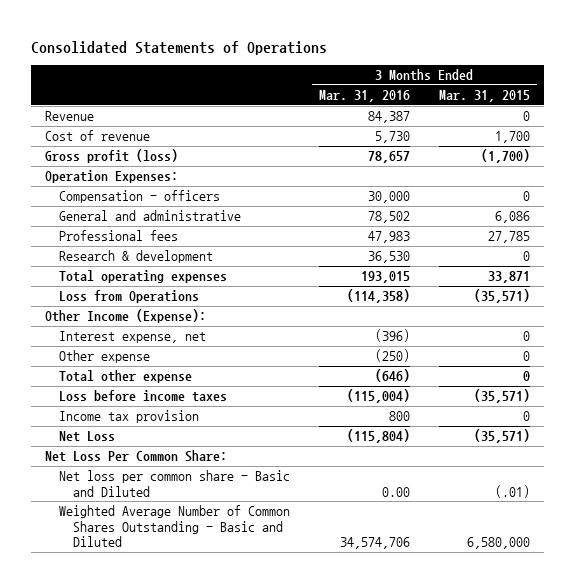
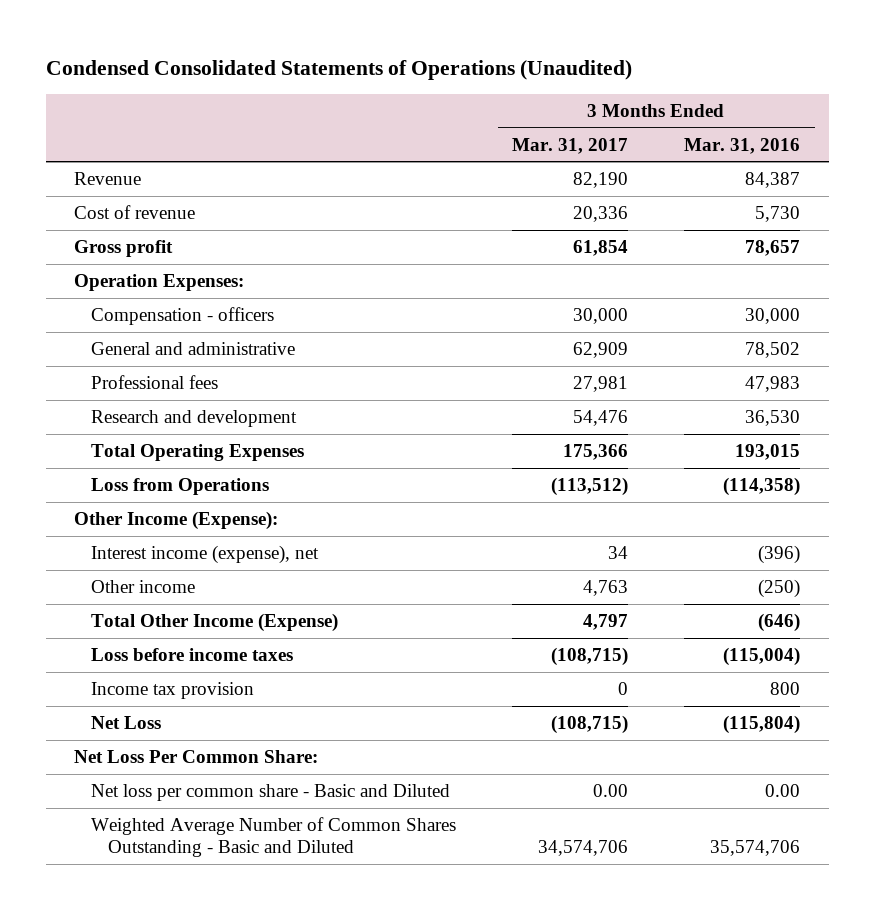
[31,40,328,55] Consolidated Statements of Operations -> [45,60,632,81] Condensed Consolidated Statements of Operations (Unaudited)
[438,89,530,102] Mar. 31, 2015 -> none
none -> [512,137,629,154] Mar. 31, 2017
[45,149,179,164] Gross profit (loss) -> [73,239,173,257] Gross profit
[59,250,214,264] Research & development -> [90,409,297,427] Research and development
[59,270,228,284] Total operating expenses -> [90,443,304,461] Total Operating Expenses
[59,350,151,364] Other expense -> none
[59,331,207,344] Interest expense, net -> [90,544,319,564] Interest income (expense), net
none -> [90,579,195,593] Other income
[59,370,193,384] Total other expense -> [90,612,338,632] Total Other Income (Expense)
[339,536,410,549] 34,574,706 -> [710,840,801,857] 35,574,706

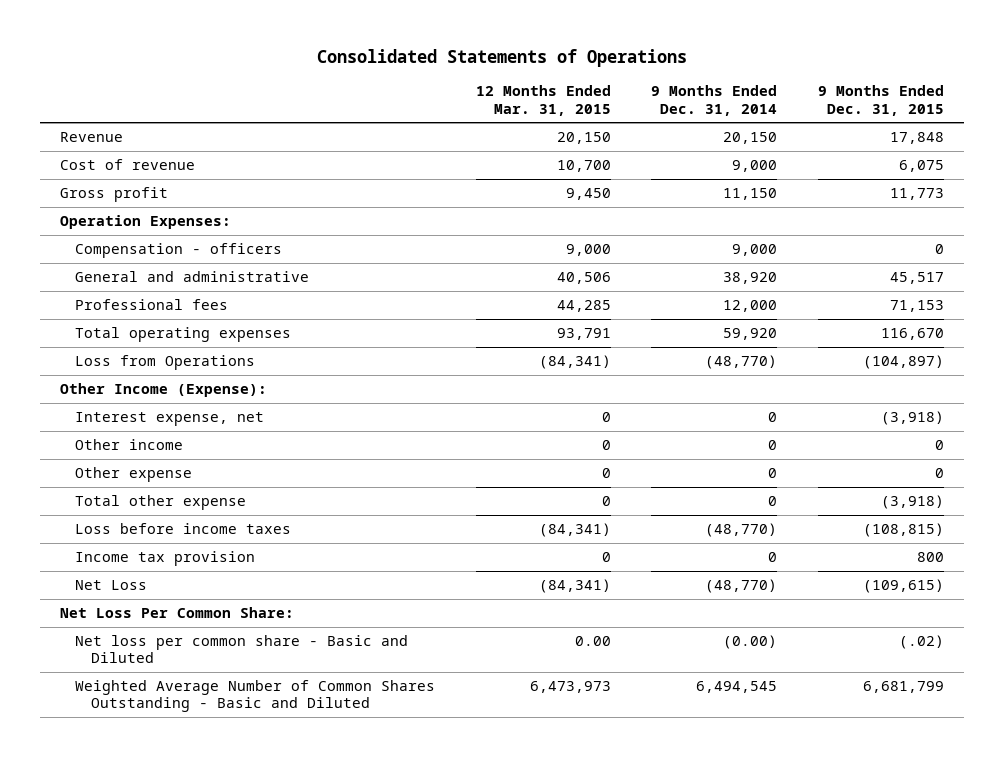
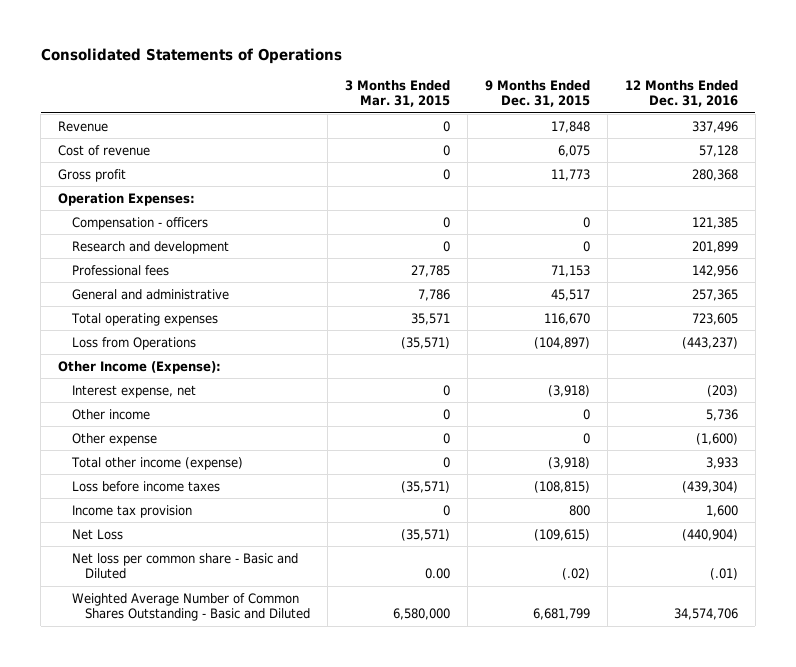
[475,85,611,116] 12 Months Ended Mar. 31, 2015 -> none
[651,85,778,116] 9 Months Ended Dec. 31, 2014 -> none
none -> [345,79,451,108] 3 Months Ended Mar. 31, 2015
none -> [624,79,738,108] 12 Months Ended Dec. 31, 2016
none -> [71,240,229,254] Research and development
[75,271,310,283] General and administrative -> [71,288,229,300] General and administrative
[75,495,247,511] Total other expense -> [70,456,243,470] Total other income (expense)
[60,607,295,619] Net Loss Per Common Share: -> none

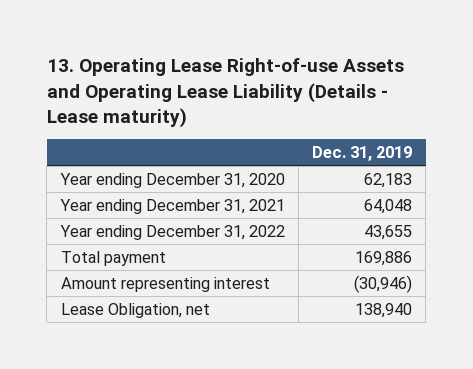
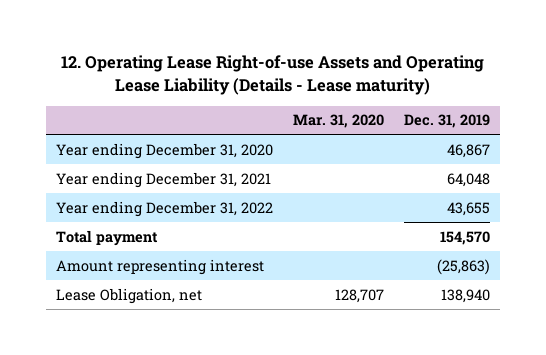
[46,58,404,129] 13. Operating Lease Right-of-use Assets and Operating Lease Liability (Details - Lease maturity) -> [60,55,484,95] 12. Operating Lease Right-of-use Assets and Operating Lease Liability (Details - Lease maturity)
none -> [292,114,384,129] Mar. 31, 2020
[364,172,413,188] 62,183 -> [446,143,490,158] 46,867
[355,250,413,266] 169,886 -> [439,230,490,245] 154,570
[354,274,413,293] (30,946) -> [436,258,490,275] (25,863)

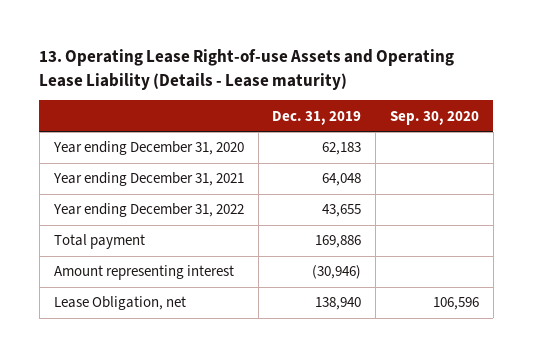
[60,55,484,95] 12. Operating Lease Right-of-use Assets and Operating Lease Liability (Details - Lease maturity) -> [39,49,455,90] 13. Operating Lease Right-of-use Assets and Operating Lease Liability (Details - Lease maturity)
[292,114,384,129] Mar. 31, 2020 -> none
none -> [390,110,480,125] Sep. 30, 2020
[446,143,490,158] 46,867 -> [322,142,362,156] 62,183
[439,230,490,245] 154,570 -> [315,235,362,249] 169,886
[436,258,490,275] (25,863) -> [312,265,362,280] (30,946)

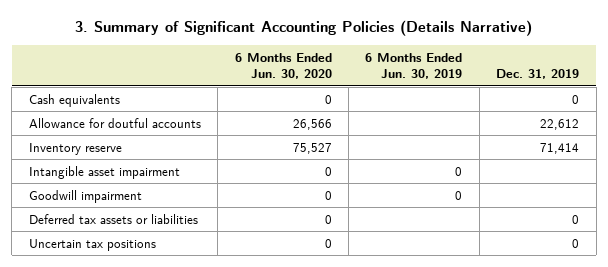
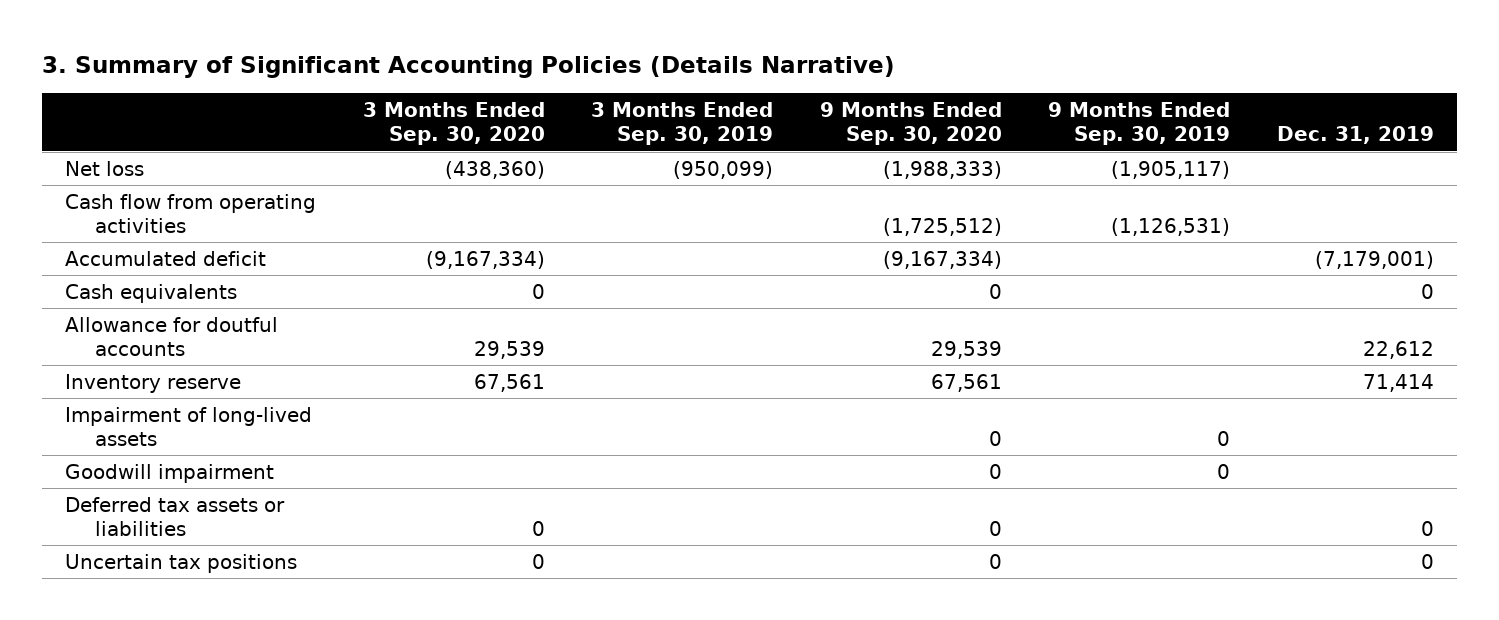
[234,53,332,80] 6 Months Ended Jun. 30, 2020 -> none
[365,53,463,80] 6 Months Ended Jun. 30, 2019 -> none
none -> [362,102,545,146] 3 Months Ended Sep. 30, 2020
none -> [591,102,774,146] 3 Months Ended Sep. 30, 2019
none -> [819,102,1002,146] 9 Months Ended Sep. 30, 2020
none -> [1048,102,1231,146] 9 Months Ended Sep. 30, 2019
none -> [65,160,145,176] Net loss
none -> [65,193,317,234] Cash flow from operating activities
none -> [65,250,267,266] Accumulated deficit
[28,165,180,179] Intangible asset impairment -> none
none -> [65,406,313,447] Impairment of long-lived assets

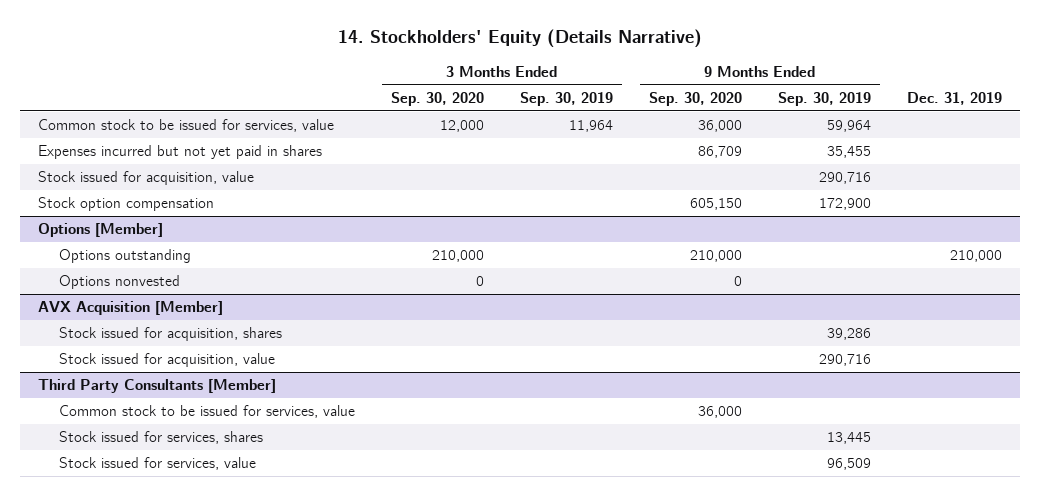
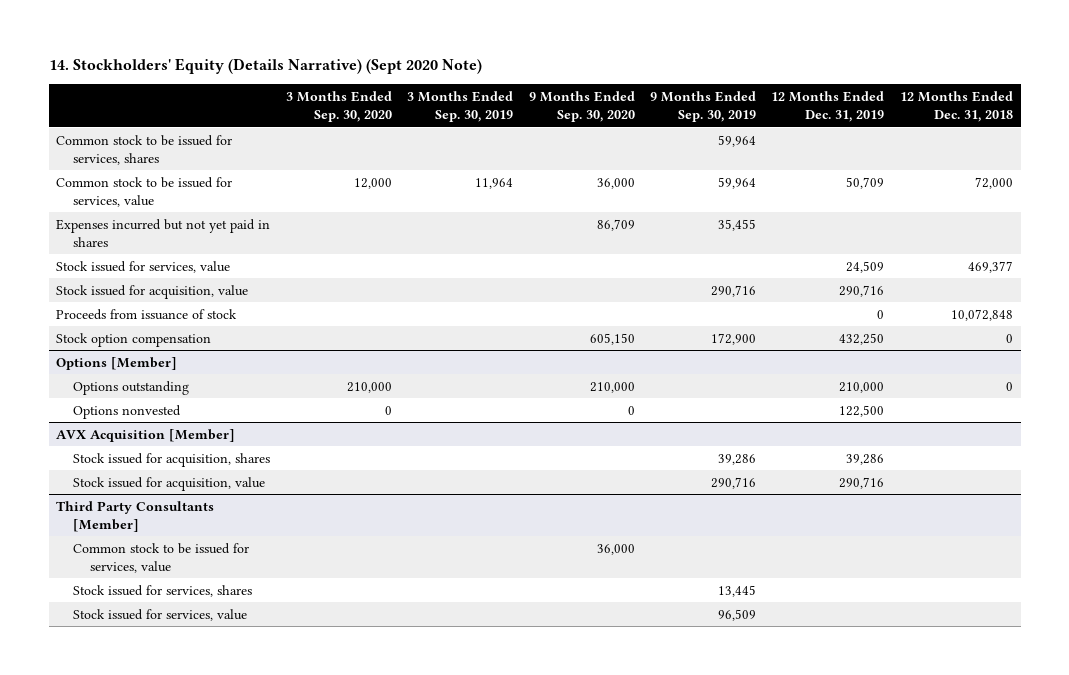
[337,29,702,49] 14. Stockholders' Equity (Details Narrative) -> [48,58,482,75] 14. Stockholders' Equity (Details Narrative) (Sept 2020 Note)
[907,91,1003,105] Dec. 31, 2019 -> none
none -> [771,91,885,123] 12 Months Ended Dec. 31, 2019
none -> [899,91,1013,123] 12 Months Ended Dec. 31, 2018
none -> [56,134,233,165] Common stock to be issued for services, shares
none -> [56,260,231,273] Stock issued for services, value
none -> [56,308,238,320] Proceeds from issuance of stock

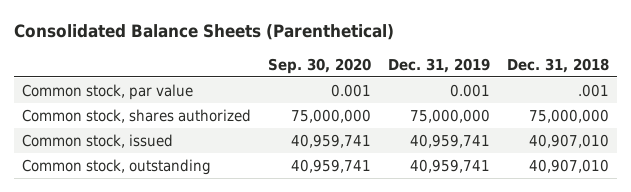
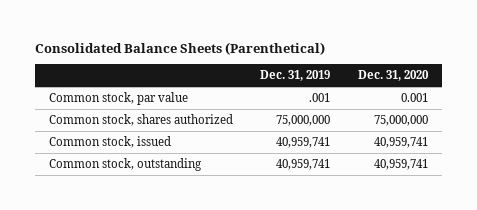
[267,57,371,74] Sep. 30, 2020 -> none
[506,57,609,73] Dec. 31, 2018 -> none
none -> [357,70,429,82] Dec. 31, 2020
[449,83,490,97] 0.001 -> [309,93,331,103] .001

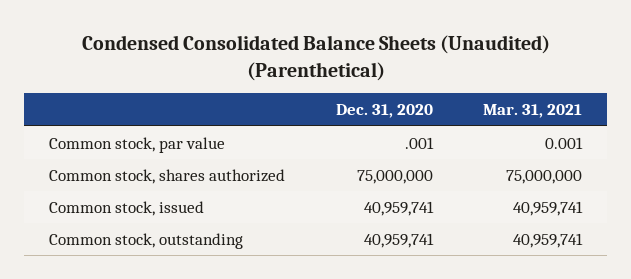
[35,41,326,55] Consolidated Balance Sheets (Parenthetical) -> [81,35,550,81] Condensed Consolidated Balance Sheets (Unaudited) (Parenthetical)
[260,70,331,82] Dec. 31, 2019 -> none
none -> [482,104,582,119] Mar. 31, 2021
[400,93,428,103] 0.001 -> [404,136,434,149] .001

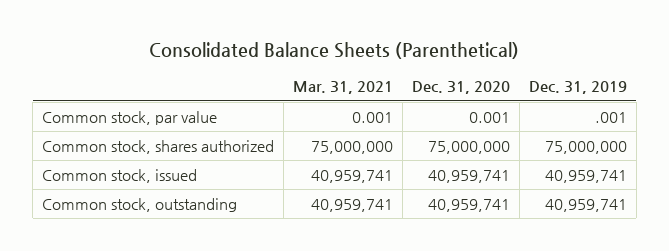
[81,35,550,81] Condensed Consolidated Balance Sheets (Unaudited) (Parenthetical) -> [149,42,520,60] Consolidated Balance Sheets (Parenthetical)
none -> [528,81,627,95] Dec. 31, 2019
[404,136,434,149] .001 -> [468,111,510,123] 0.001

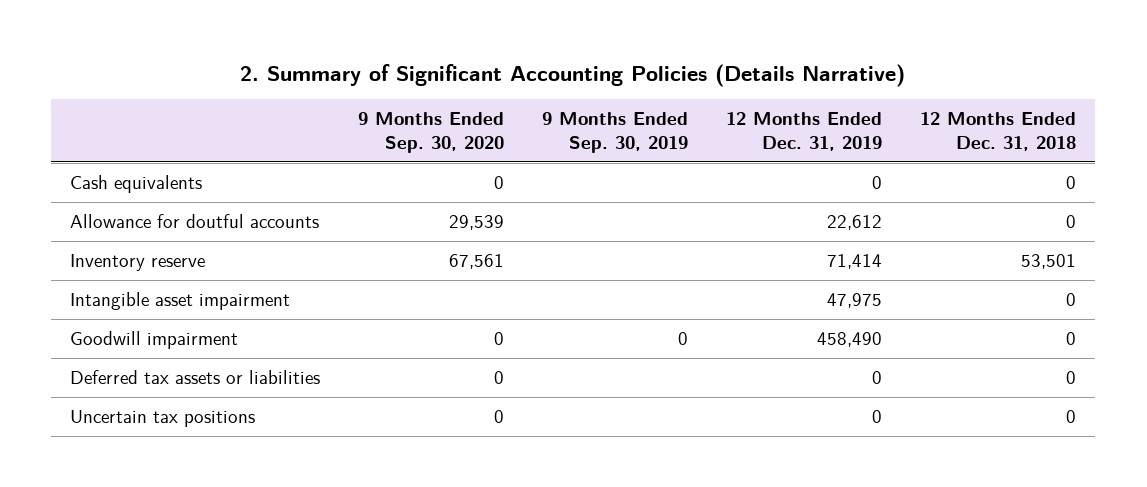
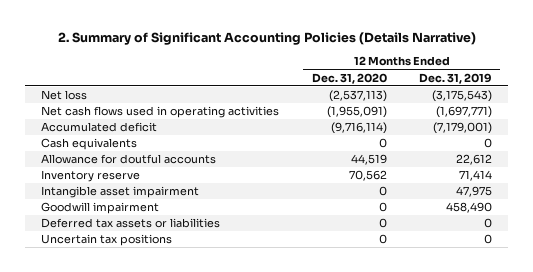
[358,112,505,154] 9 Months Ended Sep. 30, 2020 -> none
[542,112,689,154] 9 Months Ended Sep. 30, 2019 -> none
[920,112,1077,152] 12 Months Ended Dec. 31, 2018 -> none
none -> [311,72,387,84] Dec. 31, 2020
none -> [41,90,88,101] Net loss
none -> [41,106,280,119] Net cash flows used in operating activities
none -> [41,122,158,133] Accumulated deficit

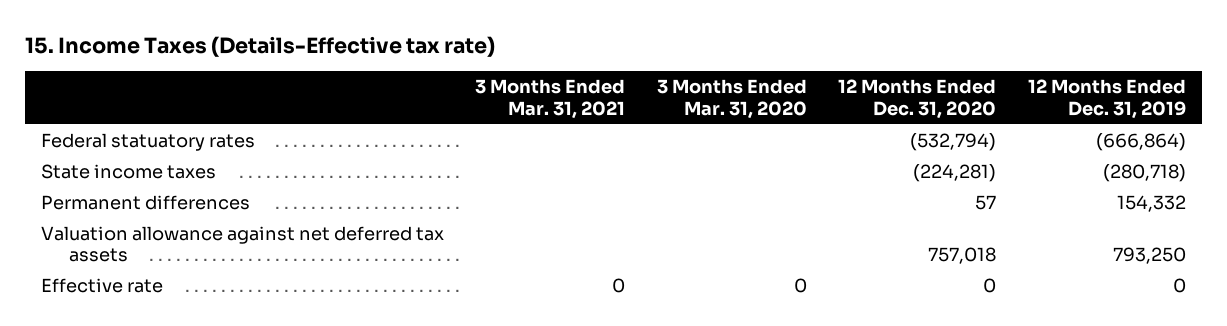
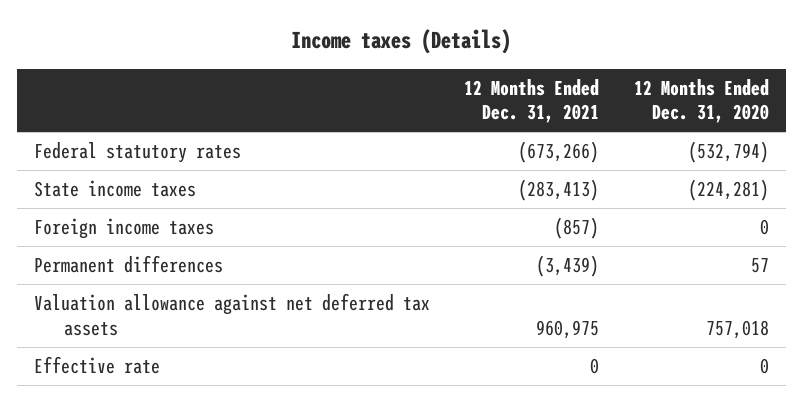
[25,36,496,58] 15. Income Taxes (Details-Effective tax rate) -> [291,29,512,55] Income taxes (Details)
[475,79,626,119] 3 Months Ended Mar. 31, 2021 -> none
[656,79,807,119] 3 Months Ended Mar. 31, 2020 -> none
[1027,79,1186,119] 12 Months Ended Dec. 31, 2019 -> none
none -> [464,78,600,124] 12 Months Ended Dec. 31, 2021
[40,133,255,152] Federal statuatory rates -> [34,142,242,164] Federal statutory rates
none -> [34,218,215,240] Foreign income taxes

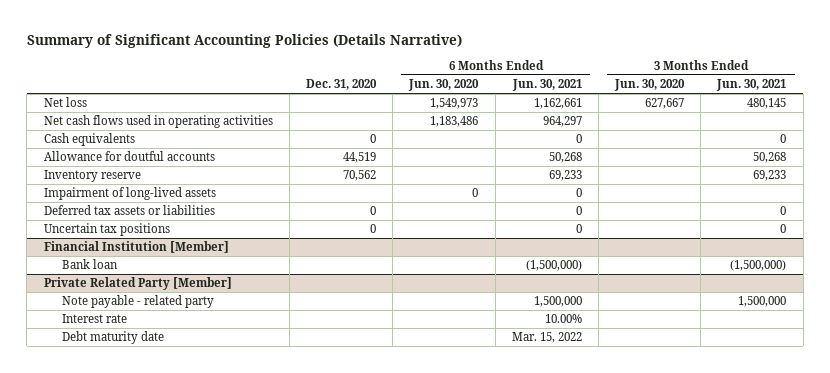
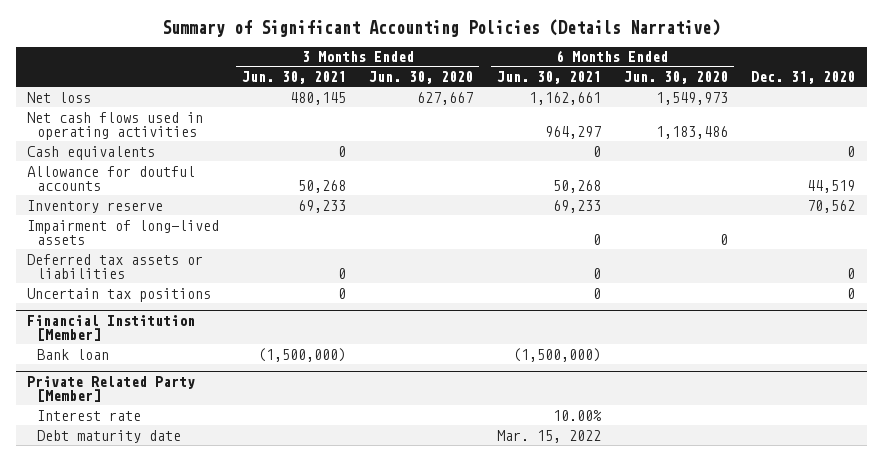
[61,295,214,309] Note payable - related party -> none

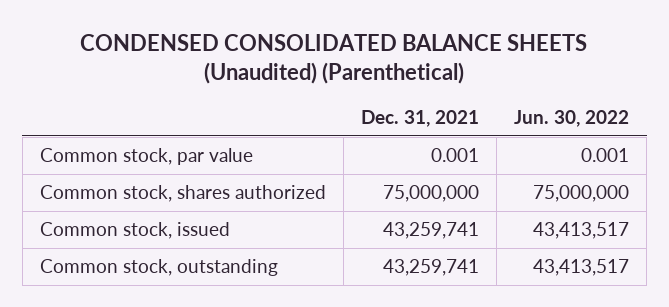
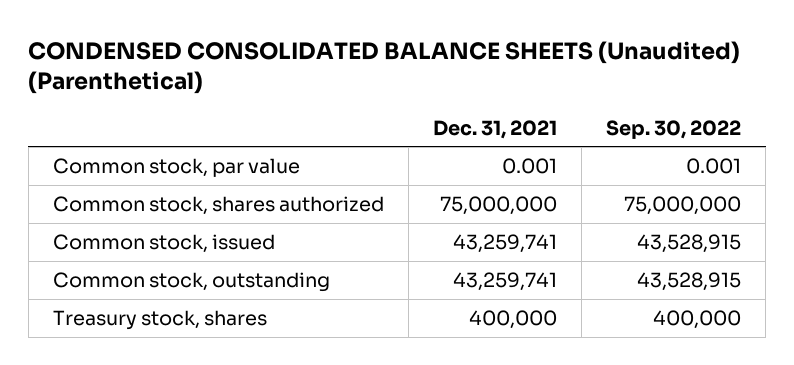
[514,109,630,127] Jun. 30, 2022 -> none
none -> [606,119,742,139] Sep. 30, 2022
none -> [52,309,267,330] Treasury stock, shares

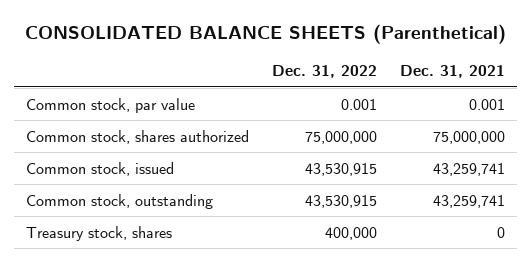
[28,40,741,95] CONDENSED CONSOLIDATED BALANCE SHEETS (Unaudited) (Parenthetical) -> [24,23,506,44] CONSOLIDATED BALANCE SHEETS (Parenthetical)
[606,119,742,139] Sep. 30, 2022 -> none
none -> [272,65,378,79] Dec. 31, 2022
[468,309,557,329] 400,000 -> [497,226,506,238] 0

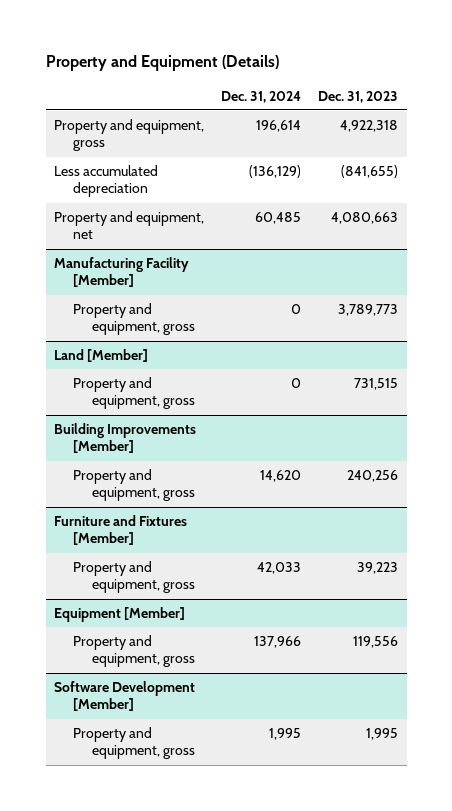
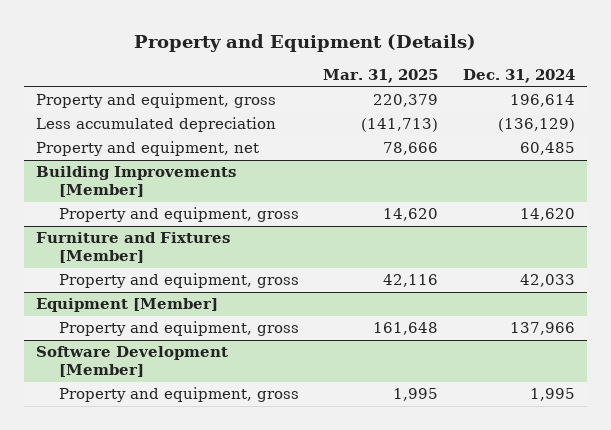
[318,90,399,103] Dec. 31, 2023 -> none
none -> [323,69,439,84] Mar. 31, 2025
[54,257,190,288] Manufacturing Facility [Member] -> none
[73,303,195,336] Property and equipment, gross -> none
[54,349,149,363] Land [Member] -> none
[73,377,195,410] Property and equipment, gross -> none

